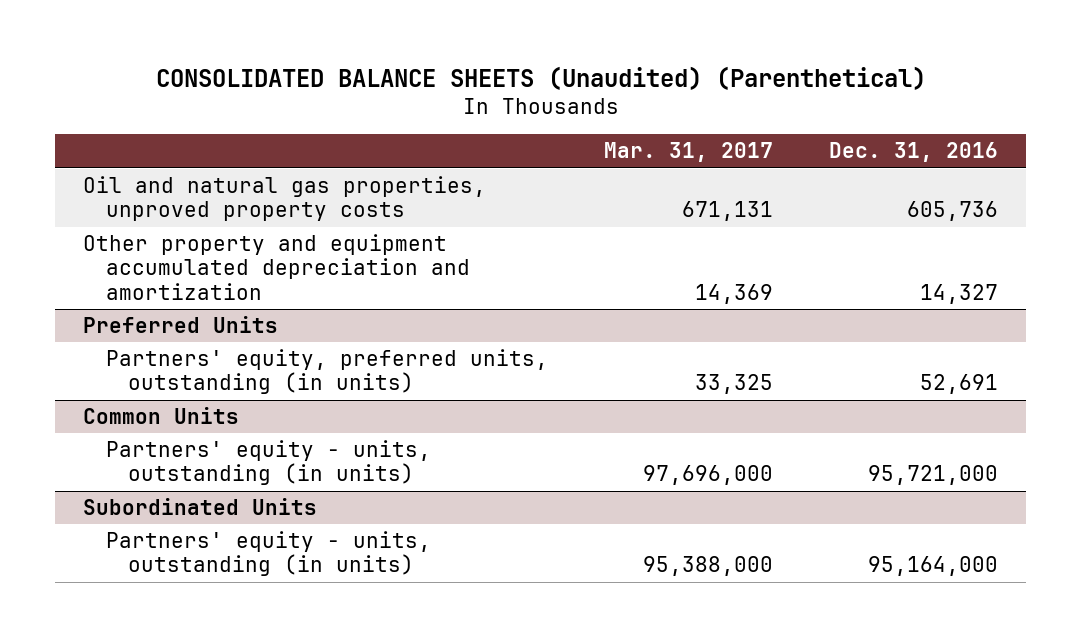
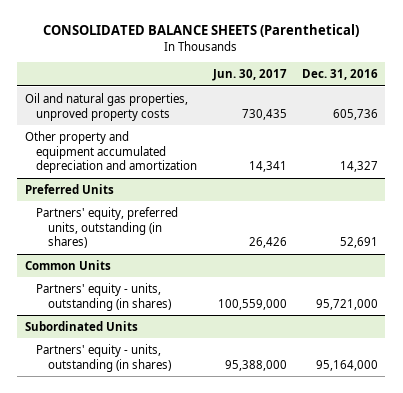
[155,65,926,90] CONSOLIDATED BALANCE SHEETS (Unaudited) (Parenthetical) -> [43,24,360,38] CONSOLIDATED BALANCE SHEETS (Parenthetical)
[603,142,773,163] Mar. 31, 2017 -> none
none -> [211,68,287,81] Jun. 30, 2017
[105,349,548,395] Partners' equity, preferred units, outstanding (in units) -> [36,206,179,249] Partners' equity, preferred units, outstanding (in shares)
[105,440,431,486] Partners' equity - units, outstanding (in units) -> [36,282,171,311] Partners' equity - units, outstanding (in shares)
[105,531,431,577] Partners' equity - units, outstanding (in units) -> [36,343,171,372] Partners' equity - units, outstanding (in shares)

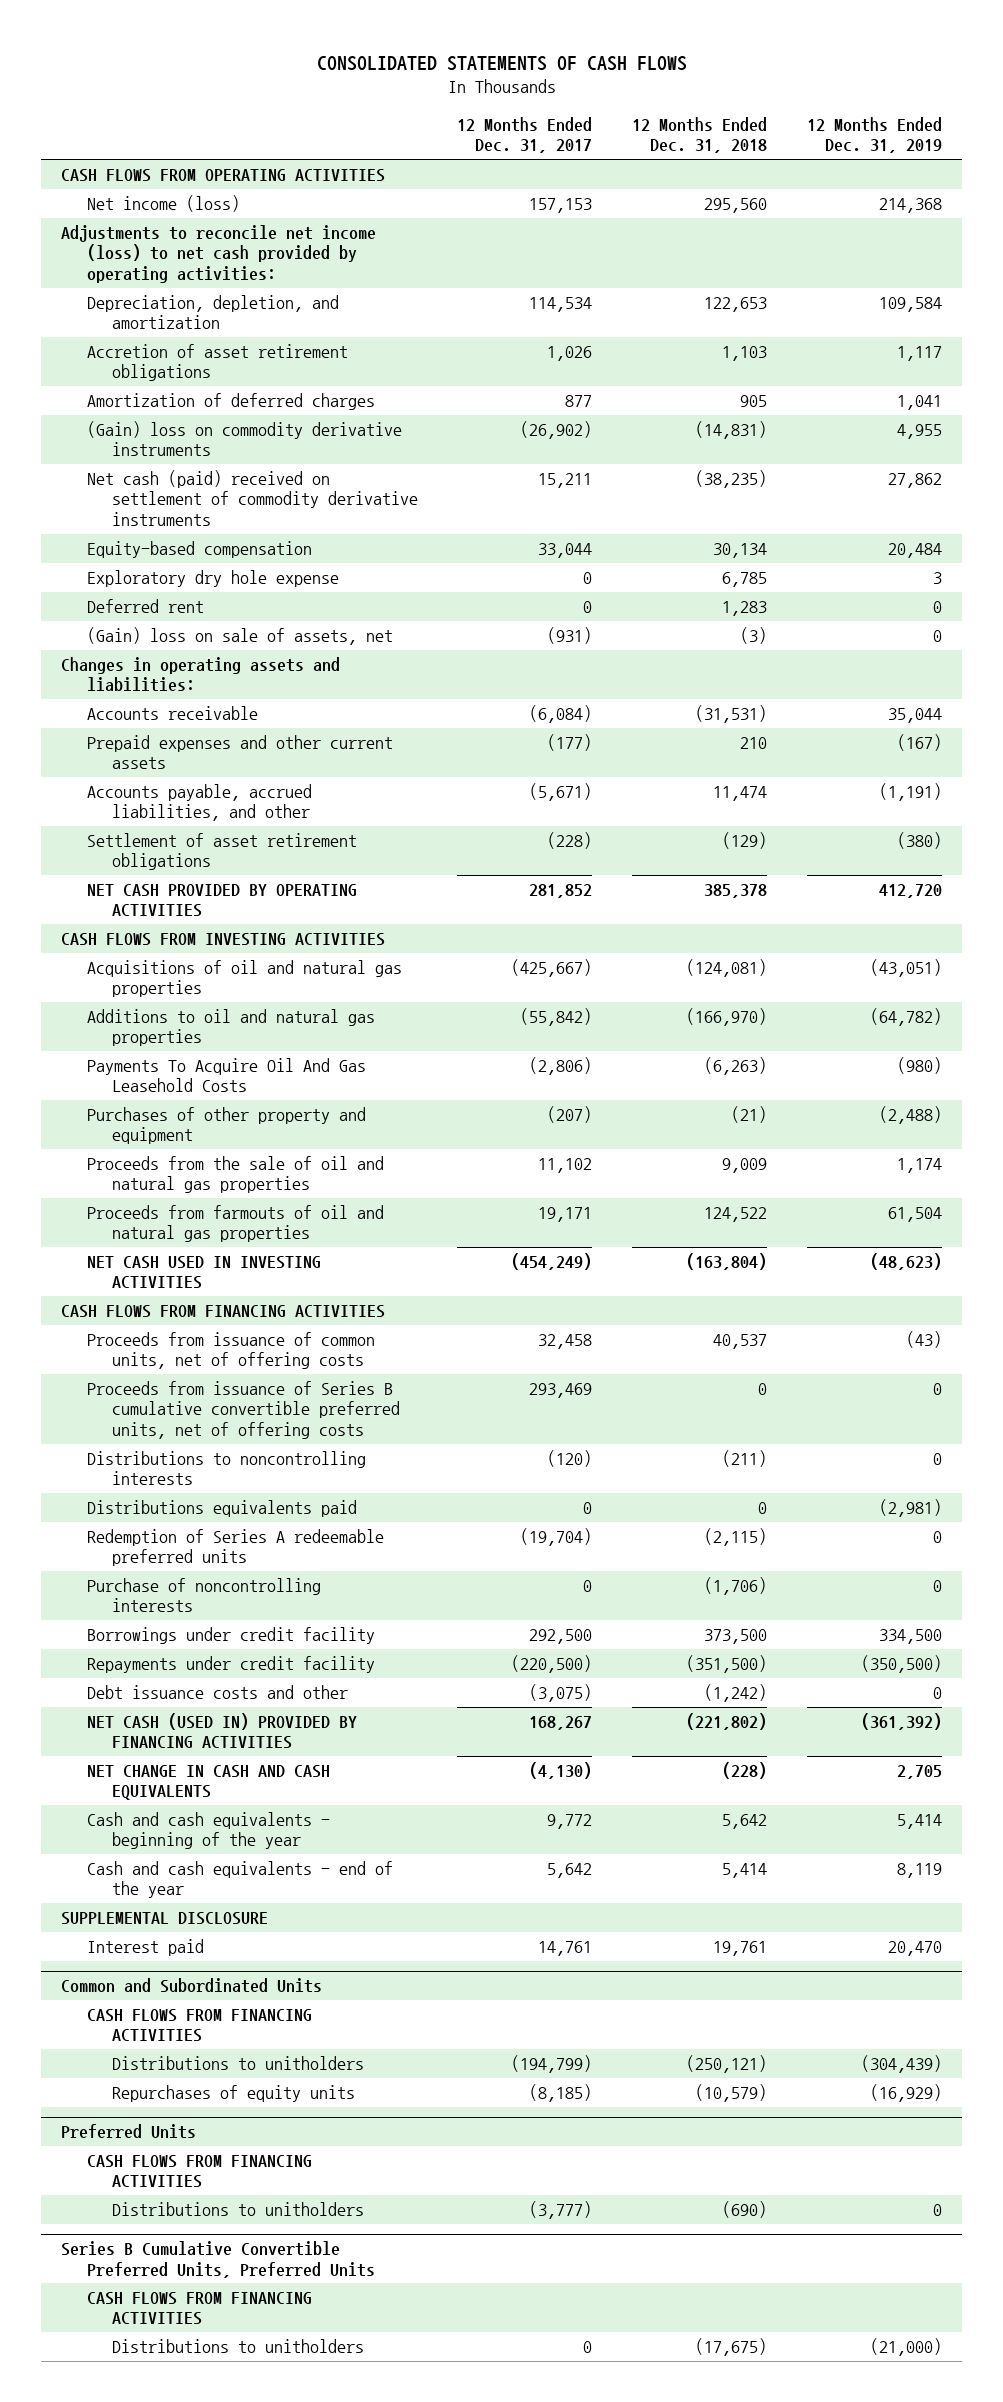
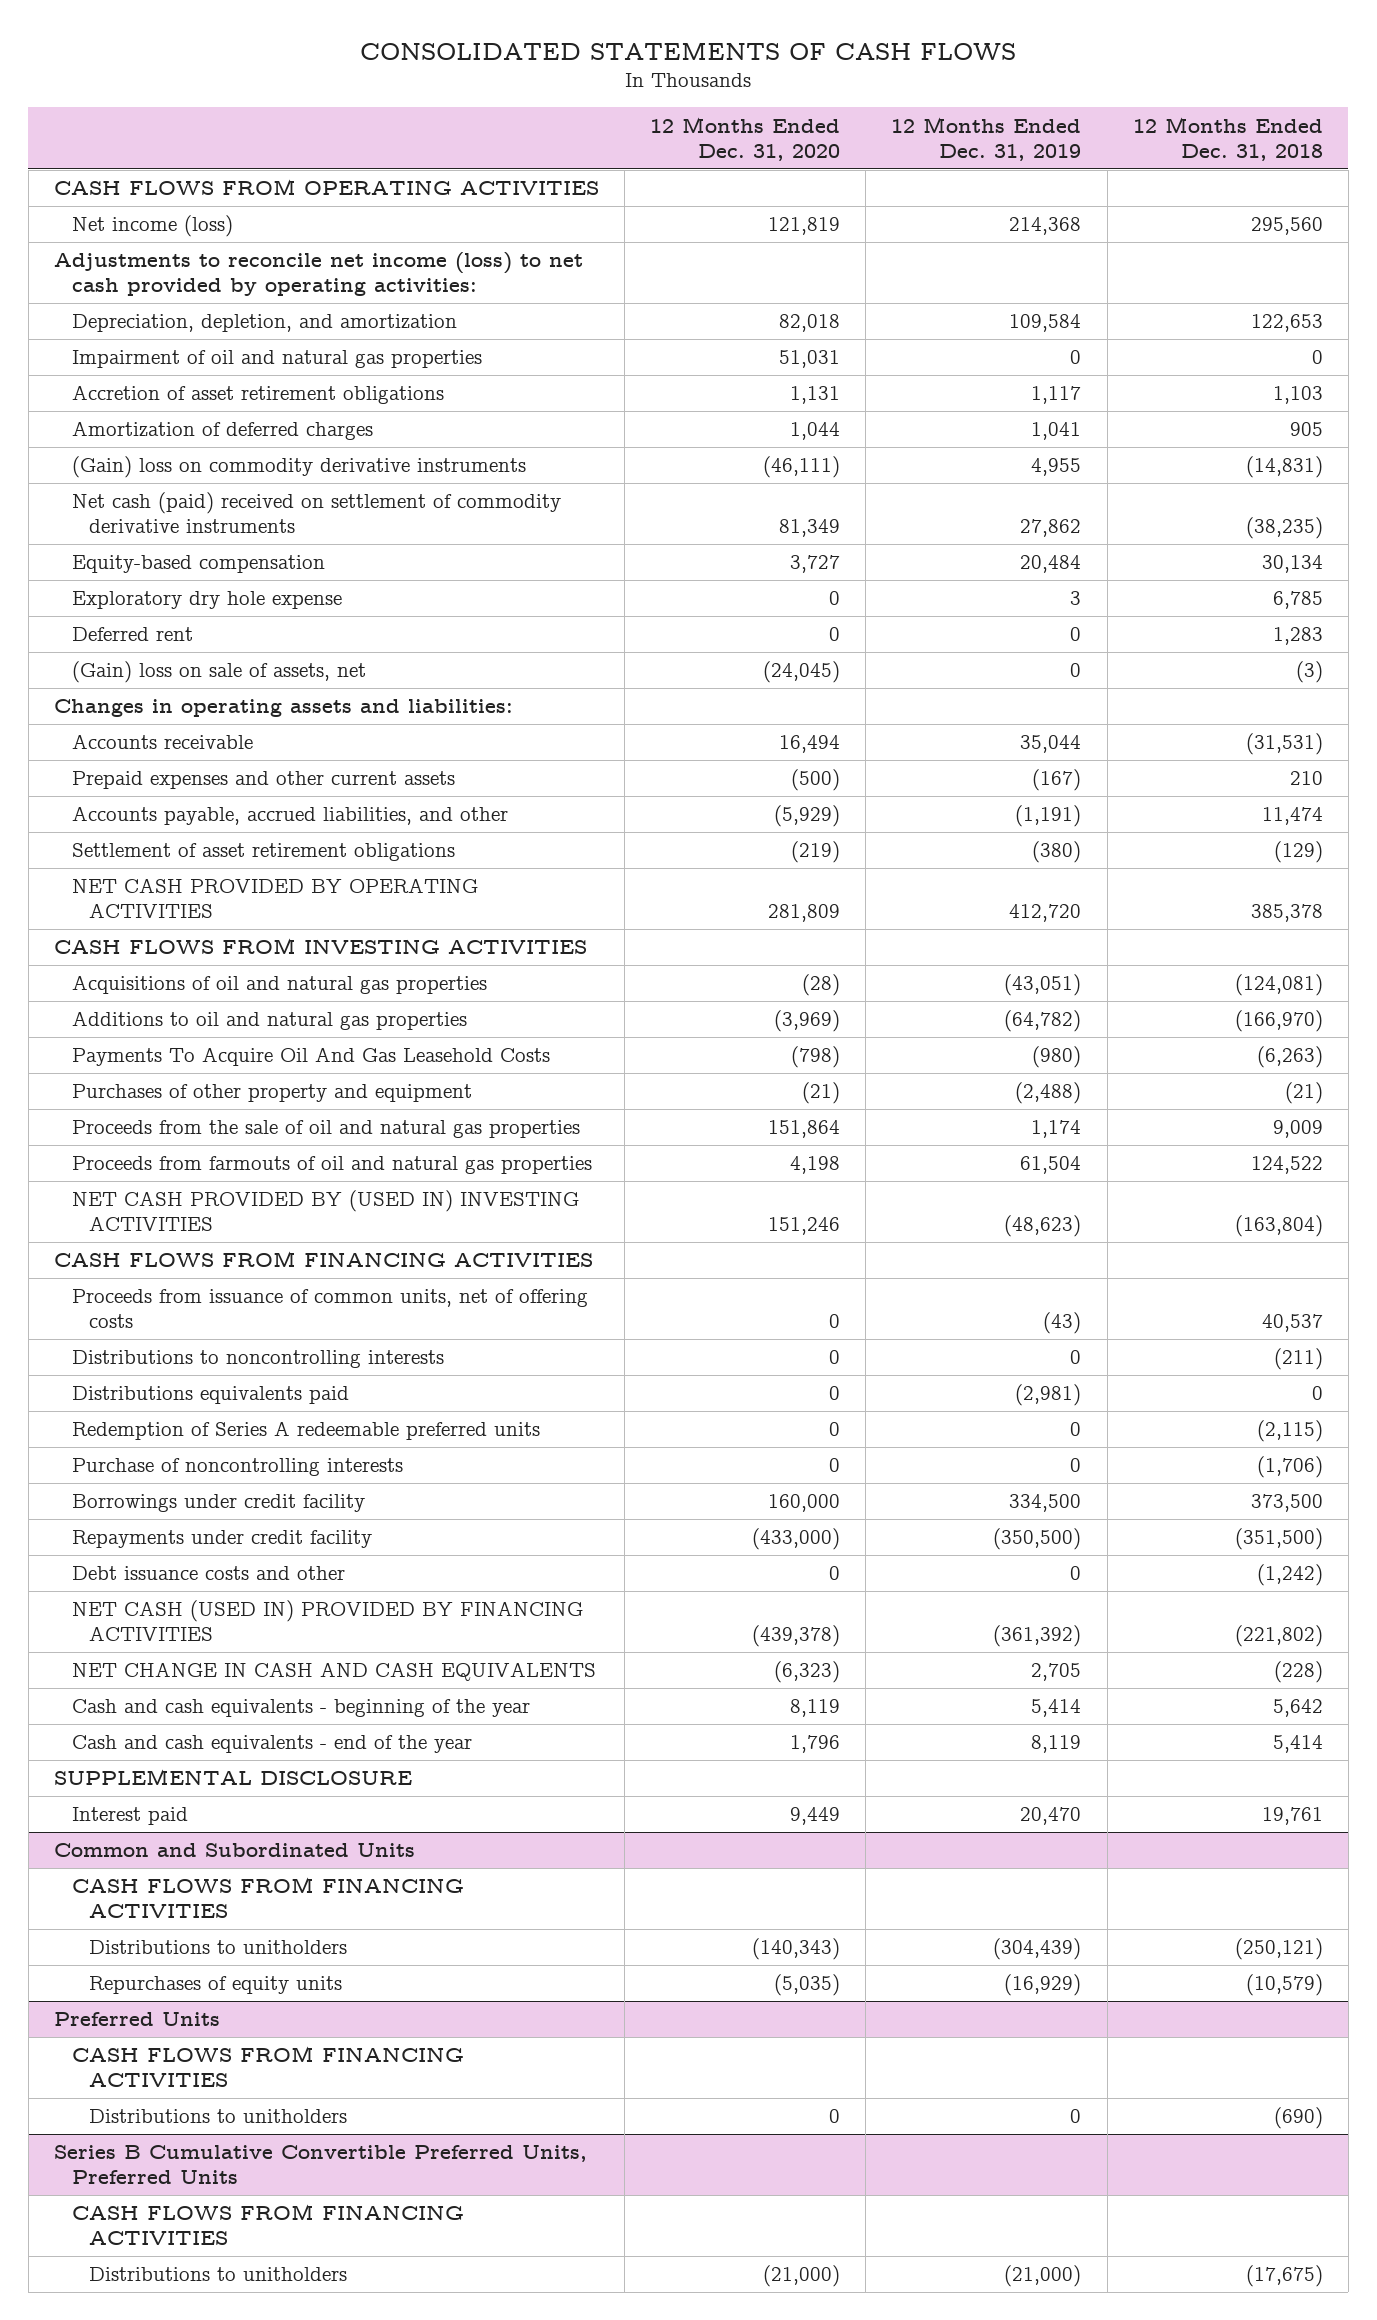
[457,116,593,154] 12 Months Ended Dec. 31, 2017 -> none
none -> [650,116,841,161] 12 Months Ended Dec. 31, 2020
none -> [71,350,482,369] Impairment of oil and natural gas properties
[86,1256,321,1290] NET CASH USED IN INVESTING ACTIVITIES -> [71,1190,579,1232] NET CASH PROVIDED BY (USED IN) INVESTING ACTIVITIES
[86,1381,400,1439] Proceeds from issuance of Series B cumulative convertible preferred units, net of offering costs -> none

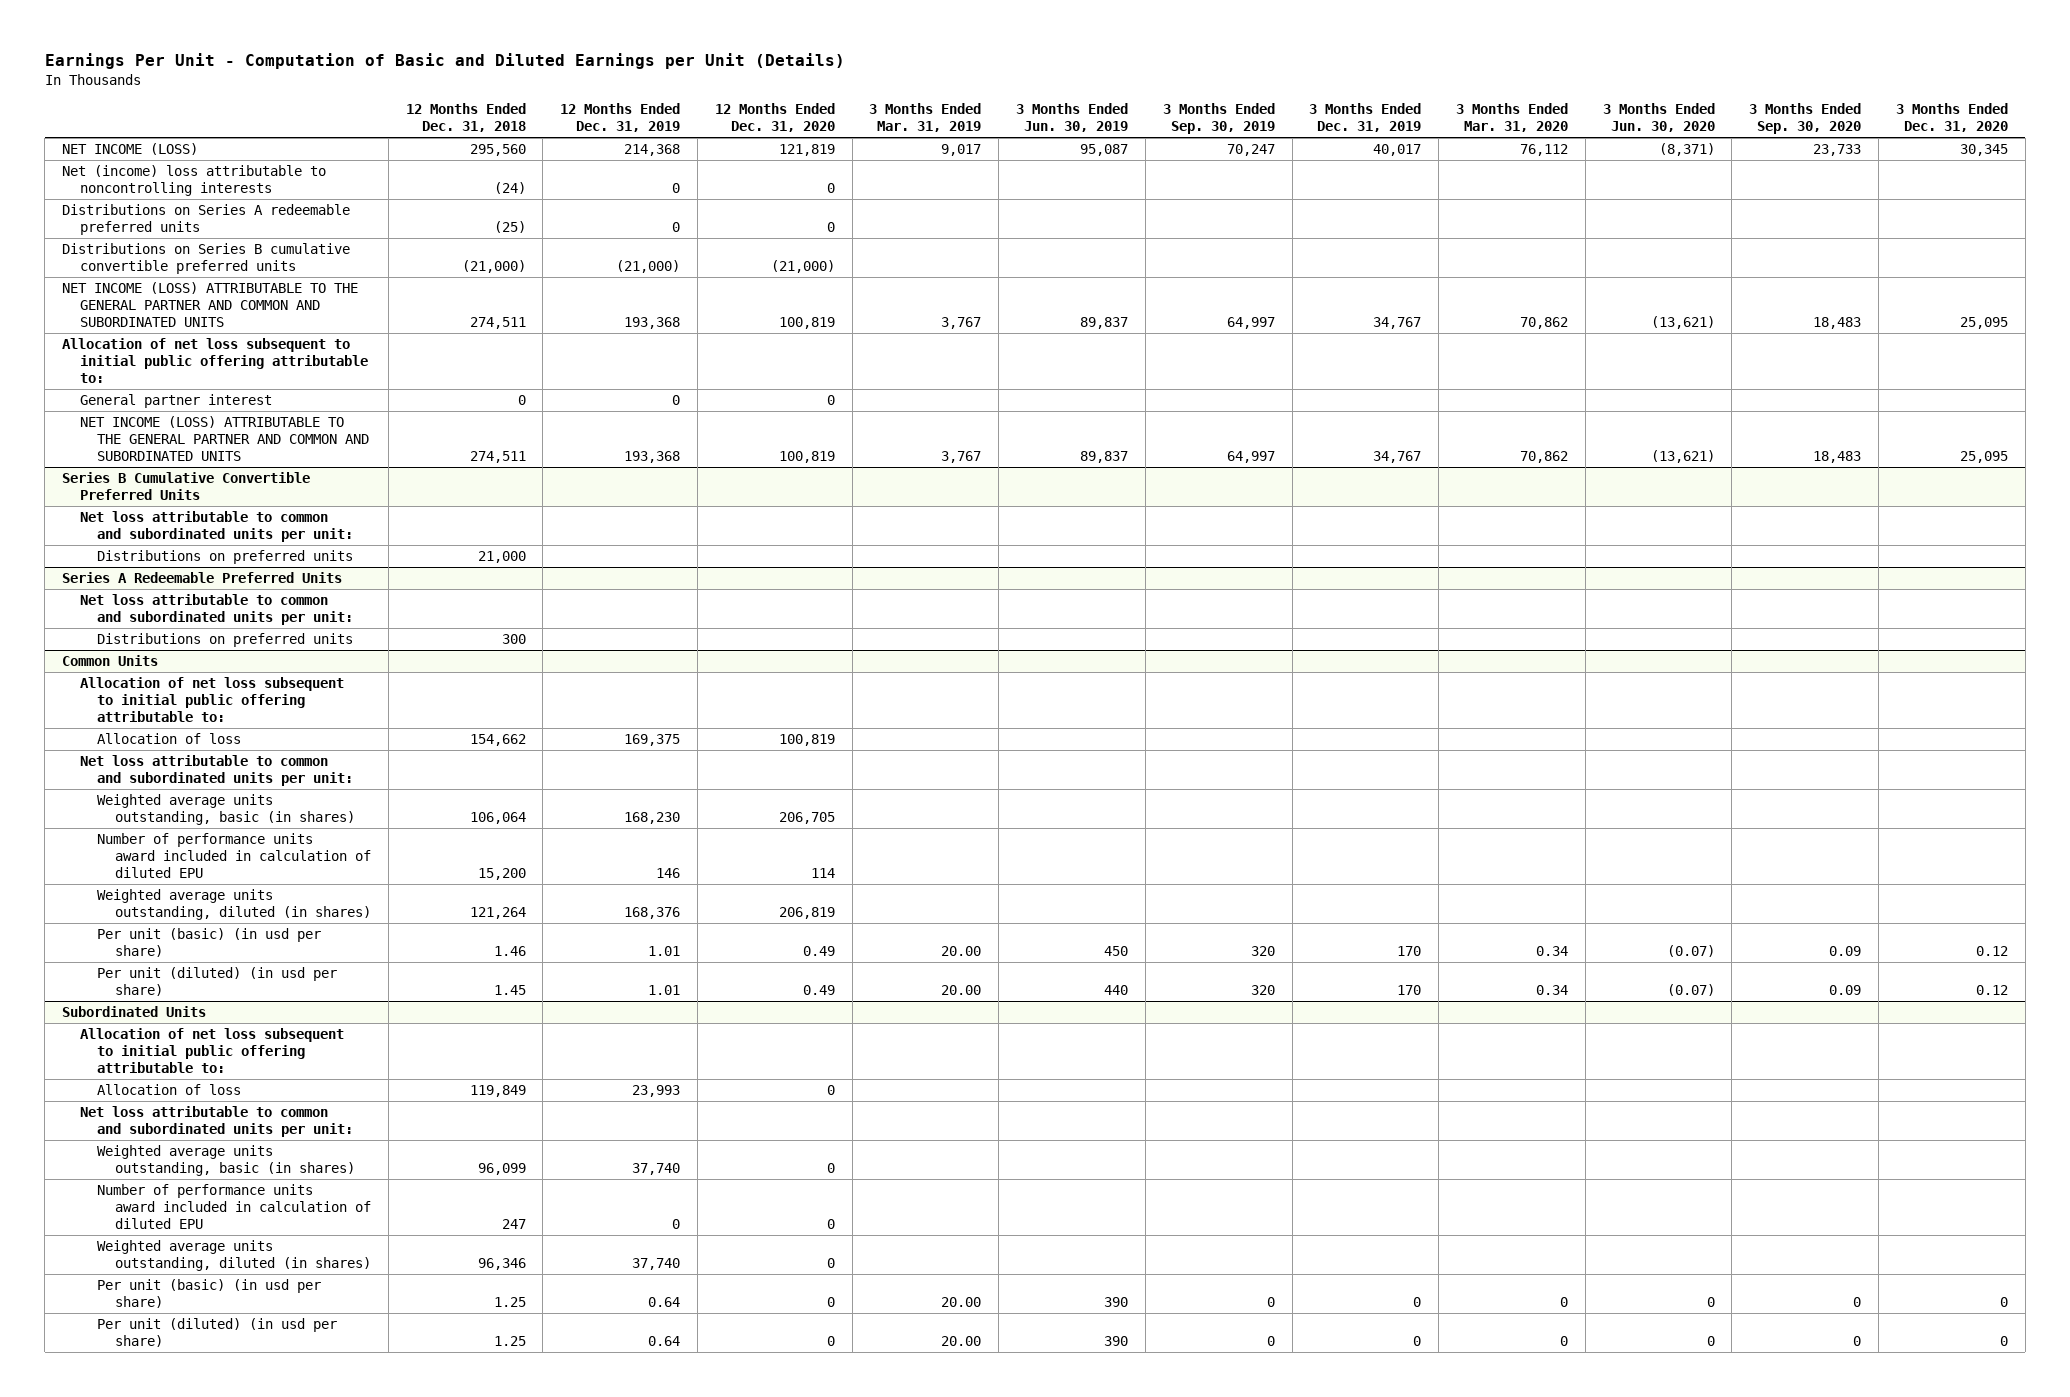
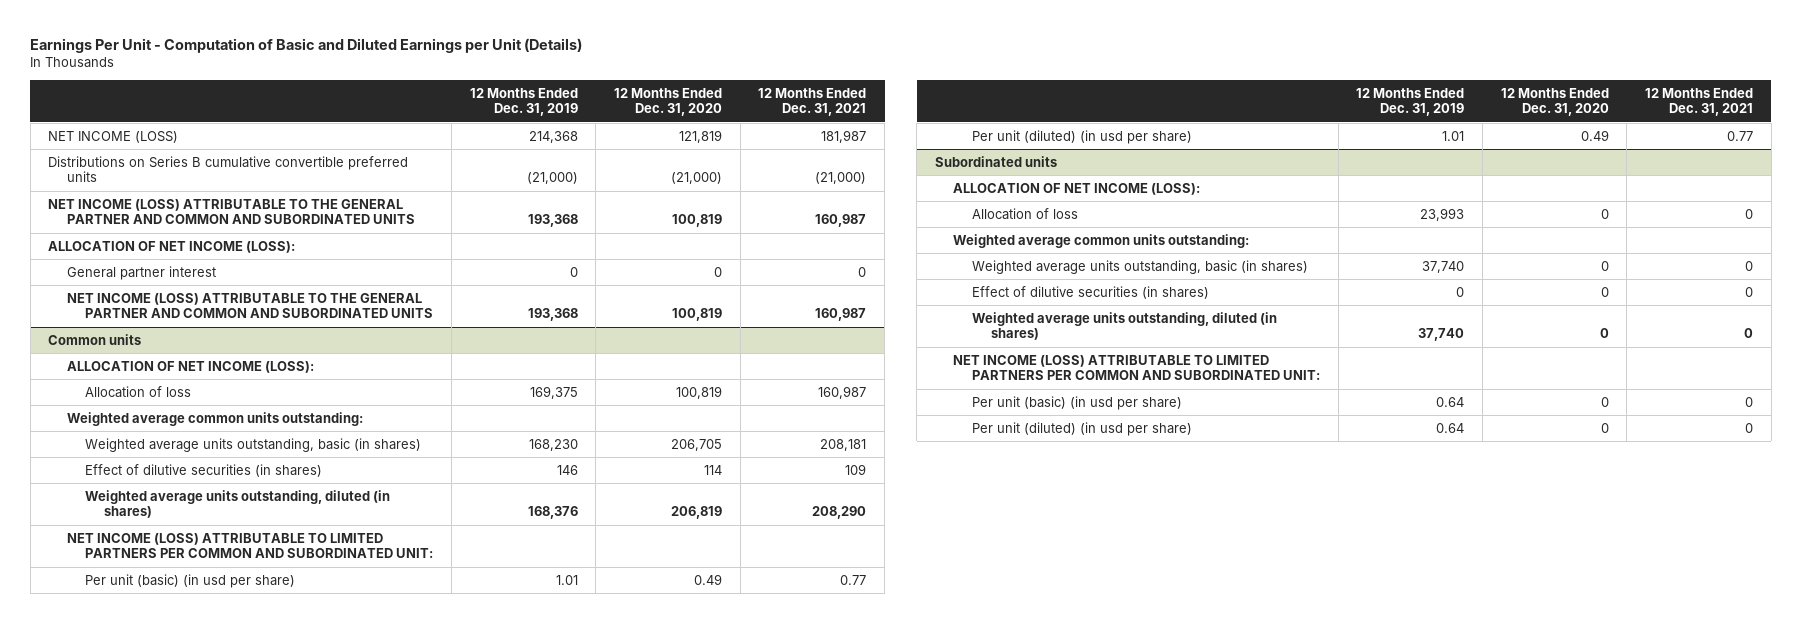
[405,103,526,133] 12 Months Ended Dec. 31, 2018 -> none
[869,103,982,133] 3 Months Ended Mar. 31, 2019 -> none
[1016,103,1129,133] 3 Months Ended Jun. 30, 2019 -> none
[1162,103,1275,135] 3 Months Ended Sep. 30, 2019 -> none
[1309,103,1422,133] 3 Months Ended Dec. 31, 2019 -> none
[1455,103,1568,133] 3 Months Ended Mar. 31, 2020 -> none
[1602,103,1715,133] 3 Months Ended Jun. 30, 2020 -> none
[1749,103,1862,135] 3 Months Ended Sep. 30, 2020 -> none
[1895,103,2008,133] 3 Months Ended Dec. 31, 2020 -> none
none -> [758,87,867,117] 12 Months Ended Dec. 31, 2021
[61,165,326,196] Net (income) loss attributable to noncontrolling interests -> none
[61,204,350,235] Distributions on Series A redeemable preferred units -> none
[61,338,368,383] Allocation of net loss subsequent to initial public offering attributable to: -> [48,240,296,253] ALLOCATION OF NET INCOME (LOSS):
[61,472,310,500] Series B Cumulative Convertible Preferred Units -> none
[79,511,354,542] Net loss attributable to common and subordinated units per unit: -> none
[97,550,354,565] Distributions on preferred units -> none
[61,572,342,584] Series A Redeemable Preferred Units -> none
[79,594,354,625] Net loss attributable to common and subordinated units per unit: -> none
[97,633,354,648] Distributions on preferred units -> none
[61,655,158,667] Common Units -> [48,333,142,345] Common units
[79,677,344,722] Allocation of net loss subsequent to initial public offering attributable to: -> [66,360,314,373] ALLOCATION OF NET INCOME (LOSS):
[79,755,354,786] Net loss attributable to common and subordinated units per unit: -> none
none -> [66,411,363,426] Weighted average common units outstanding:
[97,833,372,878] Number of performance units award included in calculation of diluted EPU -> [85,463,323,477] Effect of dilutive securities (in shares)
none -> [66,532,434,559] NET INCOME (LOSS) ATTRIBUTABLE TO LIMITED PARTNERS PER COMMON AND SUBORDINATED UNIT:
[61,1006,206,1018] Subordinated Units -> [934,155,1057,167] Subordinated units
[79,1028,344,1073] Allocation of net loss subsequent to initial public offering attributable to: -> [953,182,1201,195] ALLOCATION OF NET INCOME (LOSS):
[79,1106,354,1137] Net loss attributable to common and subordinated units per unit: -> none
none -> [953,233,1250,248] Weighted average common units outstanding:
[97,1184,372,1229] Number of performance units award included in calculation of diluted EPU -> [971,285,1209,299] Effect of dilutive securities (in shares)
none -> [953,354,1320,381] NET INCOME (LOSS) ATTRIBUTABLE TO LIMITED PARTNERS PER COMMON AND SUBORDINATED UNIT:

